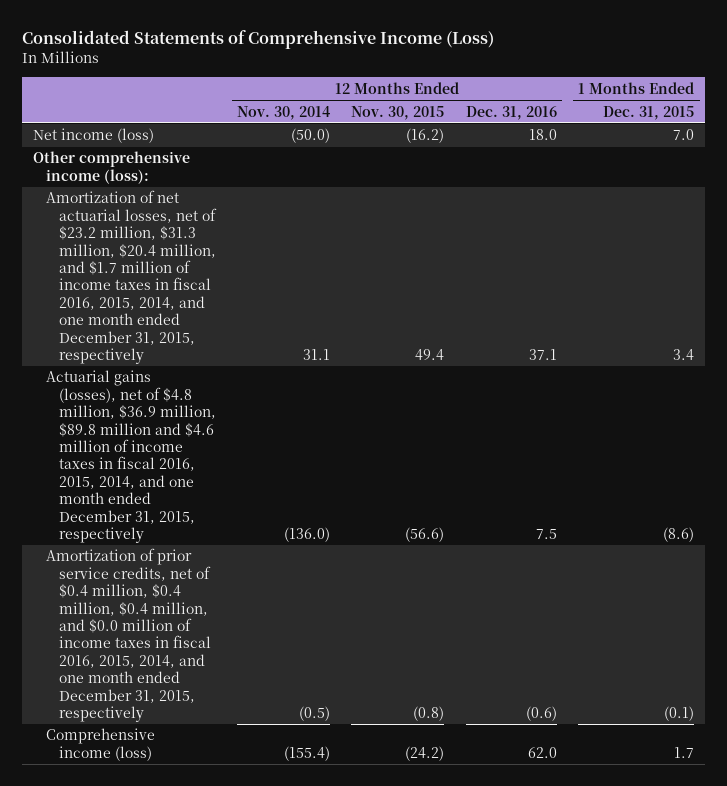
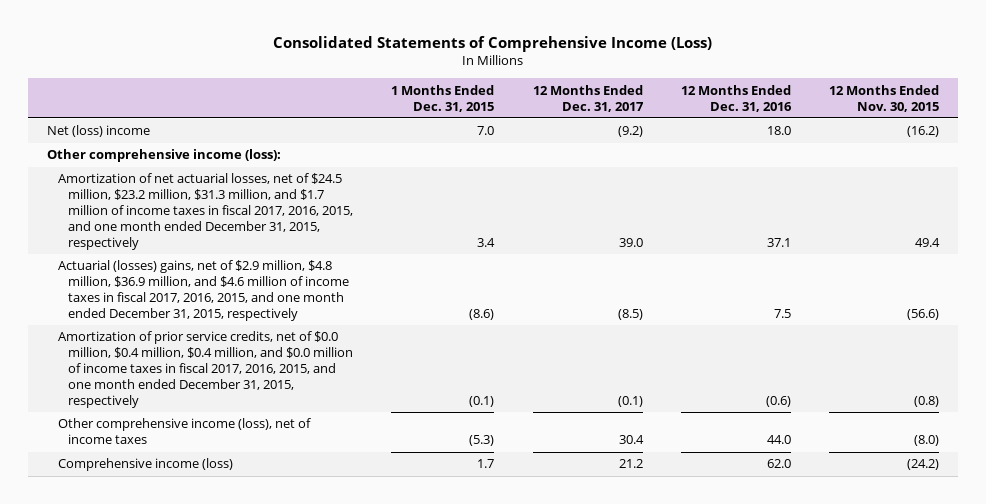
[237,105,331,120] Nov. 30, 2014 -> none
none -> [532,84,644,112] 12 Months Ended Dec. 31, 2017
[33,128,155,144] Net income (loss) -> [47,125,151,138] Net (loss) income
[45,190,217,365] Amortization of net actuarial losses, net of $23.2 million, $31.3 million, $20.4 million, and $1.7 million of income taxes in fiscal 2016, 2015, 2014, and one month ended December 31, 2015, respectively -> [57,173,354,251] Amortization of net actuarial losses, net of $24.5 million, $23.2 million, $31.3 million, and $1.7 million of income taxes in fiscal 2017, 2016, 2015, and one month ended December 31, 2015, respectively
[45,370,216,544] Actuarial gains (losses), net of $4.8 million, $36.9 million, $89.8 million and $4.6 million of income taxes in fiscal 2016, 2015, 2014, and one month ended December 31, 2015, respectively -> [57,260,350,322] Actuarial (losses) gains, net of $2.9 million, $4.8 million, $36.9 million, and $4.6 million of income taxes in fiscal 2017, 2016, 2015, and one month ended December 31, 2015, respectively
[45,548,211,723] Amortization of prior service credits, net of $0.4 million, $0.4 million, $0.4 million, and $0.0 million of income taxes in fiscal 2016, 2015, 2014, and one month ended December 31, 2015, respectively -> [57,331,354,409] Amortization of prior service credits, net of $0.0 million, $0.4 million, $0.4 million, and $0.0 million of income taxes in fiscal 2017, 2016, 2015, and one month ended December 31, 2015, respectively
none -> [57,418,311,445] Other comprehensive income (loss), net of income taxes

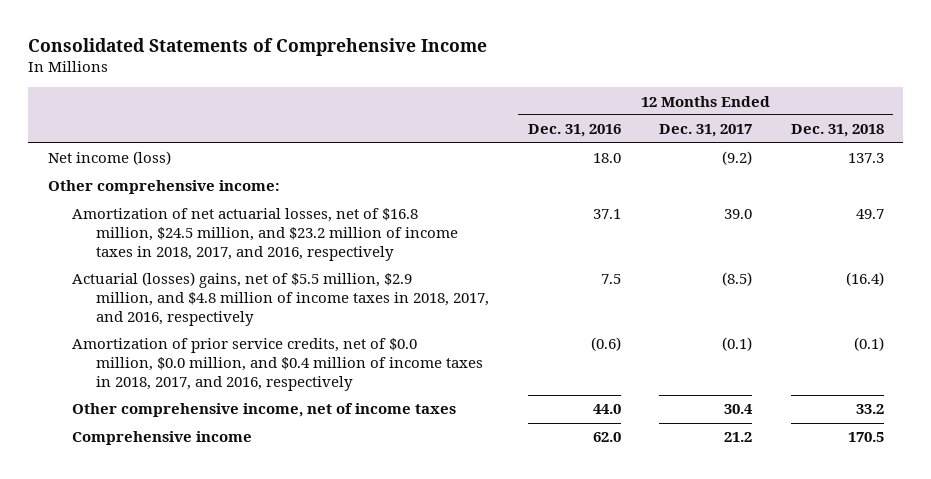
[273,36,713,53] Consolidated Statements of Comprehensive Income (Loss) -> [28,37,488,56] Consolidated Statements of Comprehensive Income
[391,84,495,112] 1 Months Ended Dec. 31, 2015 -> none
[828,84,939,112] 12 Months Ended Nov. 30, 2015 -> none
none -> [790,124,884,138] Dec. 31, 2018
[47,125,151,138] Net (loss) income -> [47,151,171,166] Net income (loss)
[47,149,282,163] Other comprehensive income (loss): -> [47,180,280,195] Other comprehensive income:
[57,173,354,251] Amortization of net actuarial losses, net of $24.5 million, $23.2 million, $31.3 million, and $1.7 million of income taxes in fiscal 2017, 2016, 2015, and one month ended December 31, 2015, respectively -> [71,208,458,261] Amortization of net actuarial losses, net of $16.8 million, $24.5 million, and $23.2 million of income taxes in 2018, 2017, and 2016, respectively
[57,260,350,322] Actuarial (losses) gains, net of $2.9 million, $4.8 million, $36.9 million, and $4.6 million of income taxes in fiscal 2017, 2016, 2015, and one month ended December 31, 2015, respectively -> [71,272,489,326] Actuarial (losses) gains, net of $5.5 million, $2.9 million, and $4.8 million of income taxes in 2018, 2017, and 2016, respectively
[57,331,354,409] Amortization of prior service credits, net of $0.0 million, $0.4 million, $0.4 million, and $0.0 million of income taxes in fiscal 2017, 2016, 2015, and one month ended December 31, 2015, respectively -> [71,338,483,391] Amortization of prior service credits, net of $0.0 million, $0.0 million, and $0.4 million of income taxes in 2018, 2017, and 2016, respectively
[57,418,311,445] Other comprehensive income (loss), net of income taxes -> [71,403,456,418] Other comprehensive income, net of income taxes
[57,458,233,472] Comprehensive income (loss) -> [71,431,252,446] Comprehensive income

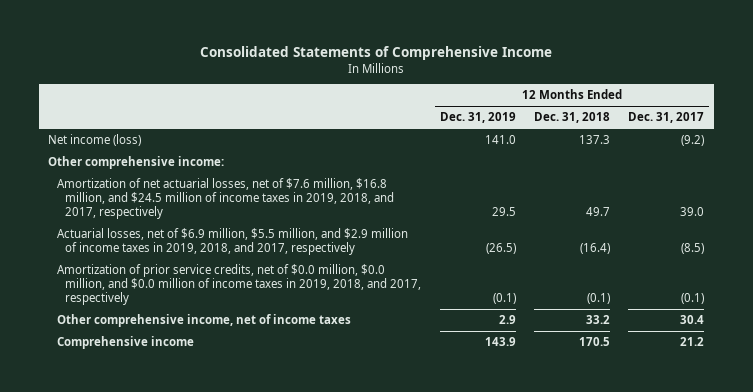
[527,124,621,138] Dec. 31, 2016 -> none
none -> [439,112,516,124] Dec. 31, 2019
[71,208,458,261] Amortization of net actuarial losses, net of $16.8 million, $24.5 million, and $23.2 million of income taxes in 2018, 2017, and 2016, respectively -> [56,178,395,219] Amortization of net actuarial losses, net of $7.6 million, $16.8 million, and $24.5 million of income taxes in 2019, 2018, and 2017, respectively
[71,272,489,326] Actuarial (losses) gains, net of $5.5 million, $2.9 million, and $4.8 million of income taxes in 2018, 2017, and 2016, respectively -> [56,228,408,256] Actuarial losses, net of $6.9 million, $5.5 million, and $2.9 million of income taxes in 2019, 2018, and 2017, respectively
[71,338,483,391] Amortization of prior service credits, net of $0.0 million, $0.0 million, and $0.4 million of income taxes in 2018, 2017, and 2016, respectively -> [56,264,422,305] Amortization of prior service credits, net of $0.0 million, $0.0 million, and $0.0 million of income taxes in 2019, 2018, and 2017, respectively

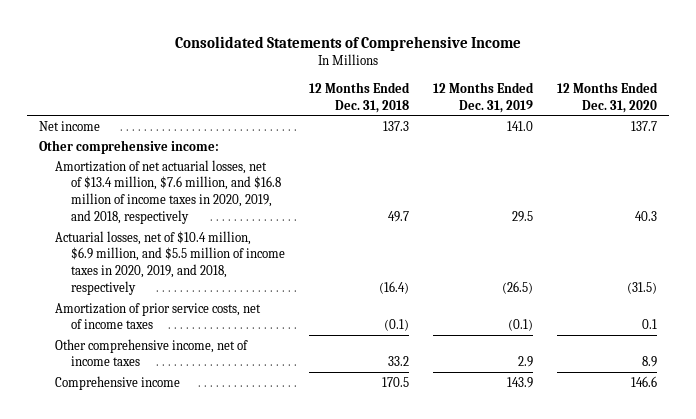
[628,112,705,124] Dec. 31, 2017 -> none
none -> [556,81,658,113] 12 Months Ended Dec. 31, 2020
[48,134,142,147] Net income (loss) -> [39,120,101,131] Net income
[56,178,395,219] Amortization of net actuarial losses, net of $7.6 million, $16.8 million, and $24.5 million of income taxes in 2019, 2018, and 2017, respectively -> [54,159,281,225] Amortization of net actuarial losses, net of $13.4 million, $7.6 million, and $16.8 million of income taxes in 2020, 2019, and 2018, respectively
[56,228,408,256] Actuarial losses, net of $6.9 million, $5.5 million, and $2.9 million of income taxes in 2019, 2018, and 2017, respectively -> [54,230,285,296] Actuarial losses, net of $10.4 million, $6.9 million, and $5.5 million of income taxes in 2020, 2019, and 2018, respectively
[56,264,422,305] Amortization of prior service credits, net of $0.0 million, $0.0 million, and $0.0 million of income taxes in 2019, 2018, and 2017, respectively -> [54,302,261,330] Amortization of prior service costs, net of income taxes

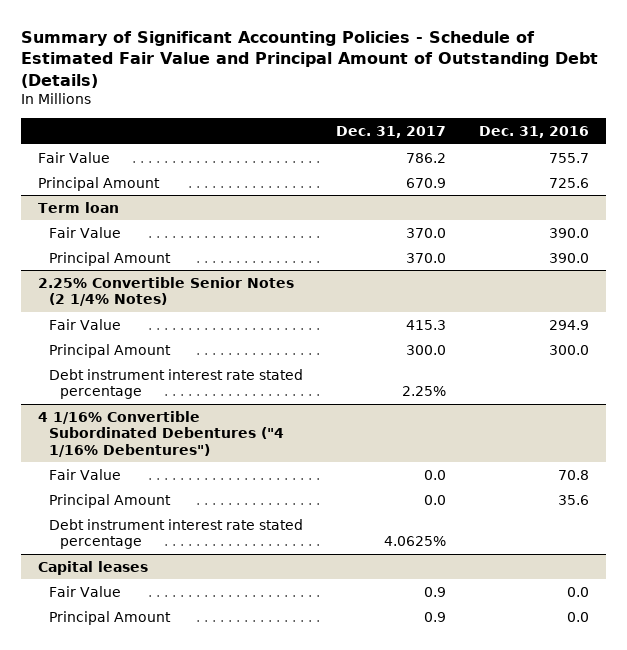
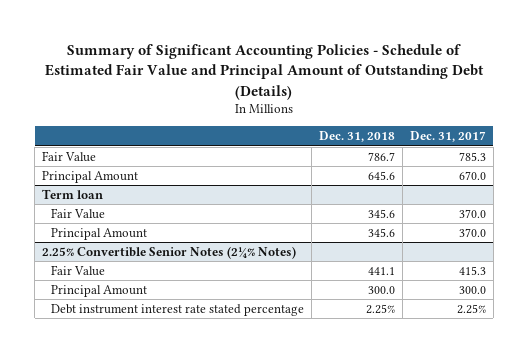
[479,125,590,138] Dec. 31, 2016 -> none
none -> [319,131,396,143] Dec. 31, 2018
[406,152,447,163] 786.2 -> [458,151,486,161] 785.3
[406,177,447,188] 670.9 -> [458,170,486,180] 670.0
[37,276,294,307] 2.25% Convertible Senior Notes (2 1/4% Notes) -> [42,245,297,259] 2.25% Convertible Senior Notes (2¼% Notes)
[37,410,285,457] 4 1/16% Convertible Subordinated Debentures ("4 1/16% Debentures") -> none
[49,468,122,480] Fair Value -> none
[49,493,172,508] Principal Amount -> none
[49,518,304,550] Debt instrument interest rate stated percentage -> none
[37,560,148,575] Capital leases -> none
[49,585,122,597] Fair Value -> none
[49,610,172,625] Principal Amount -> none

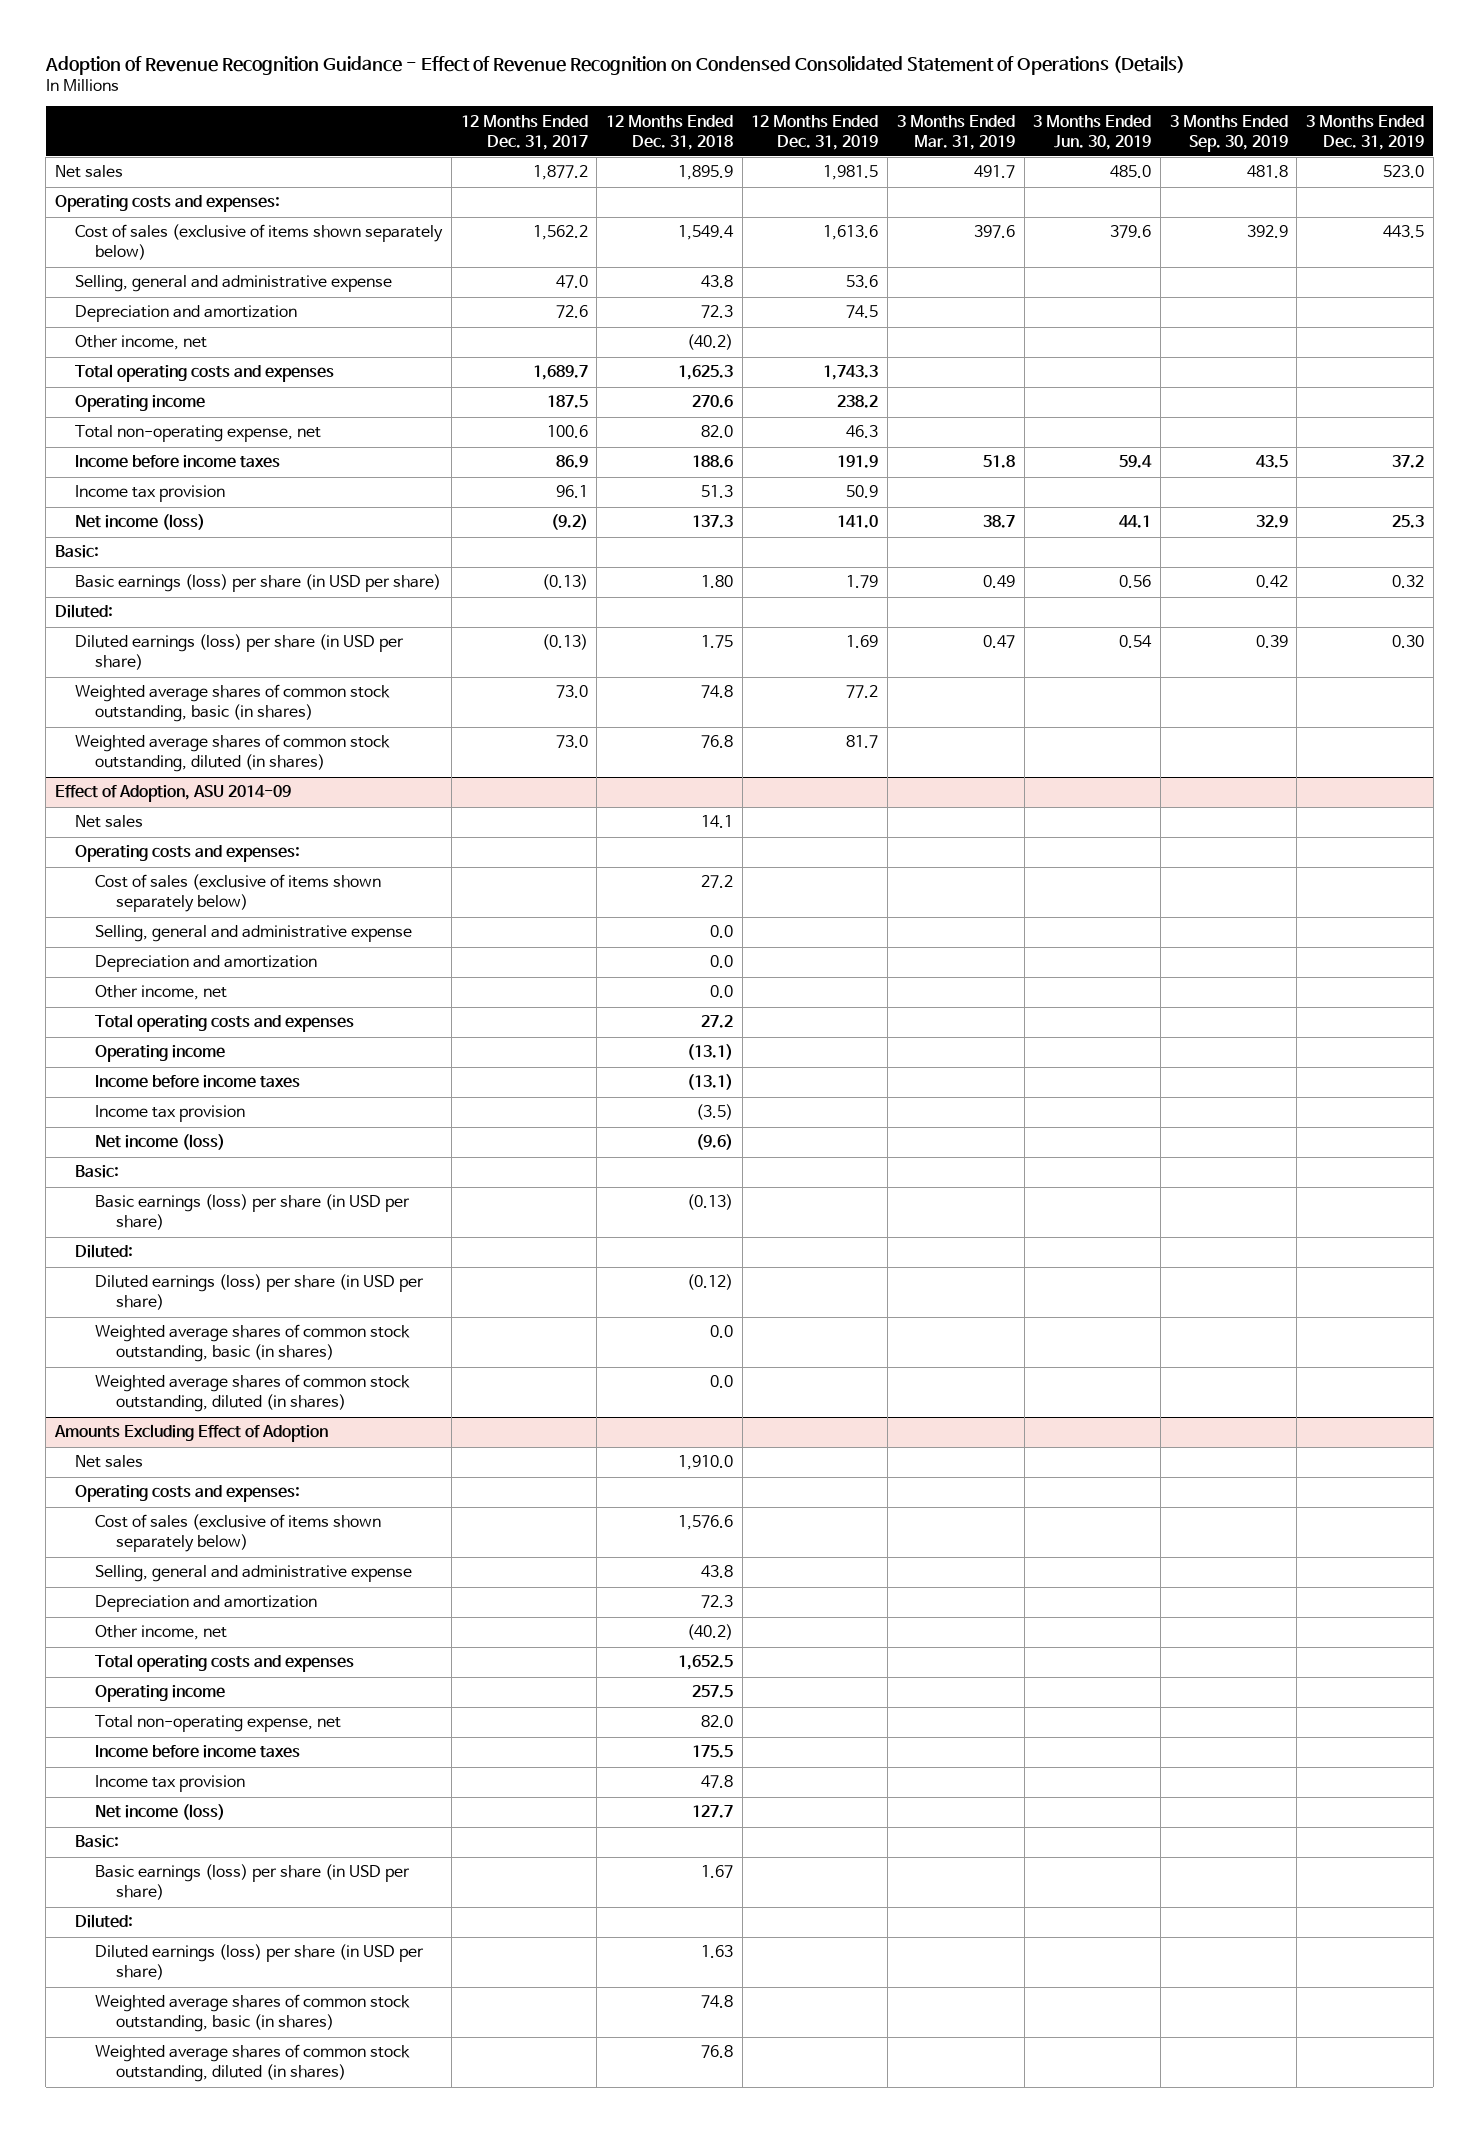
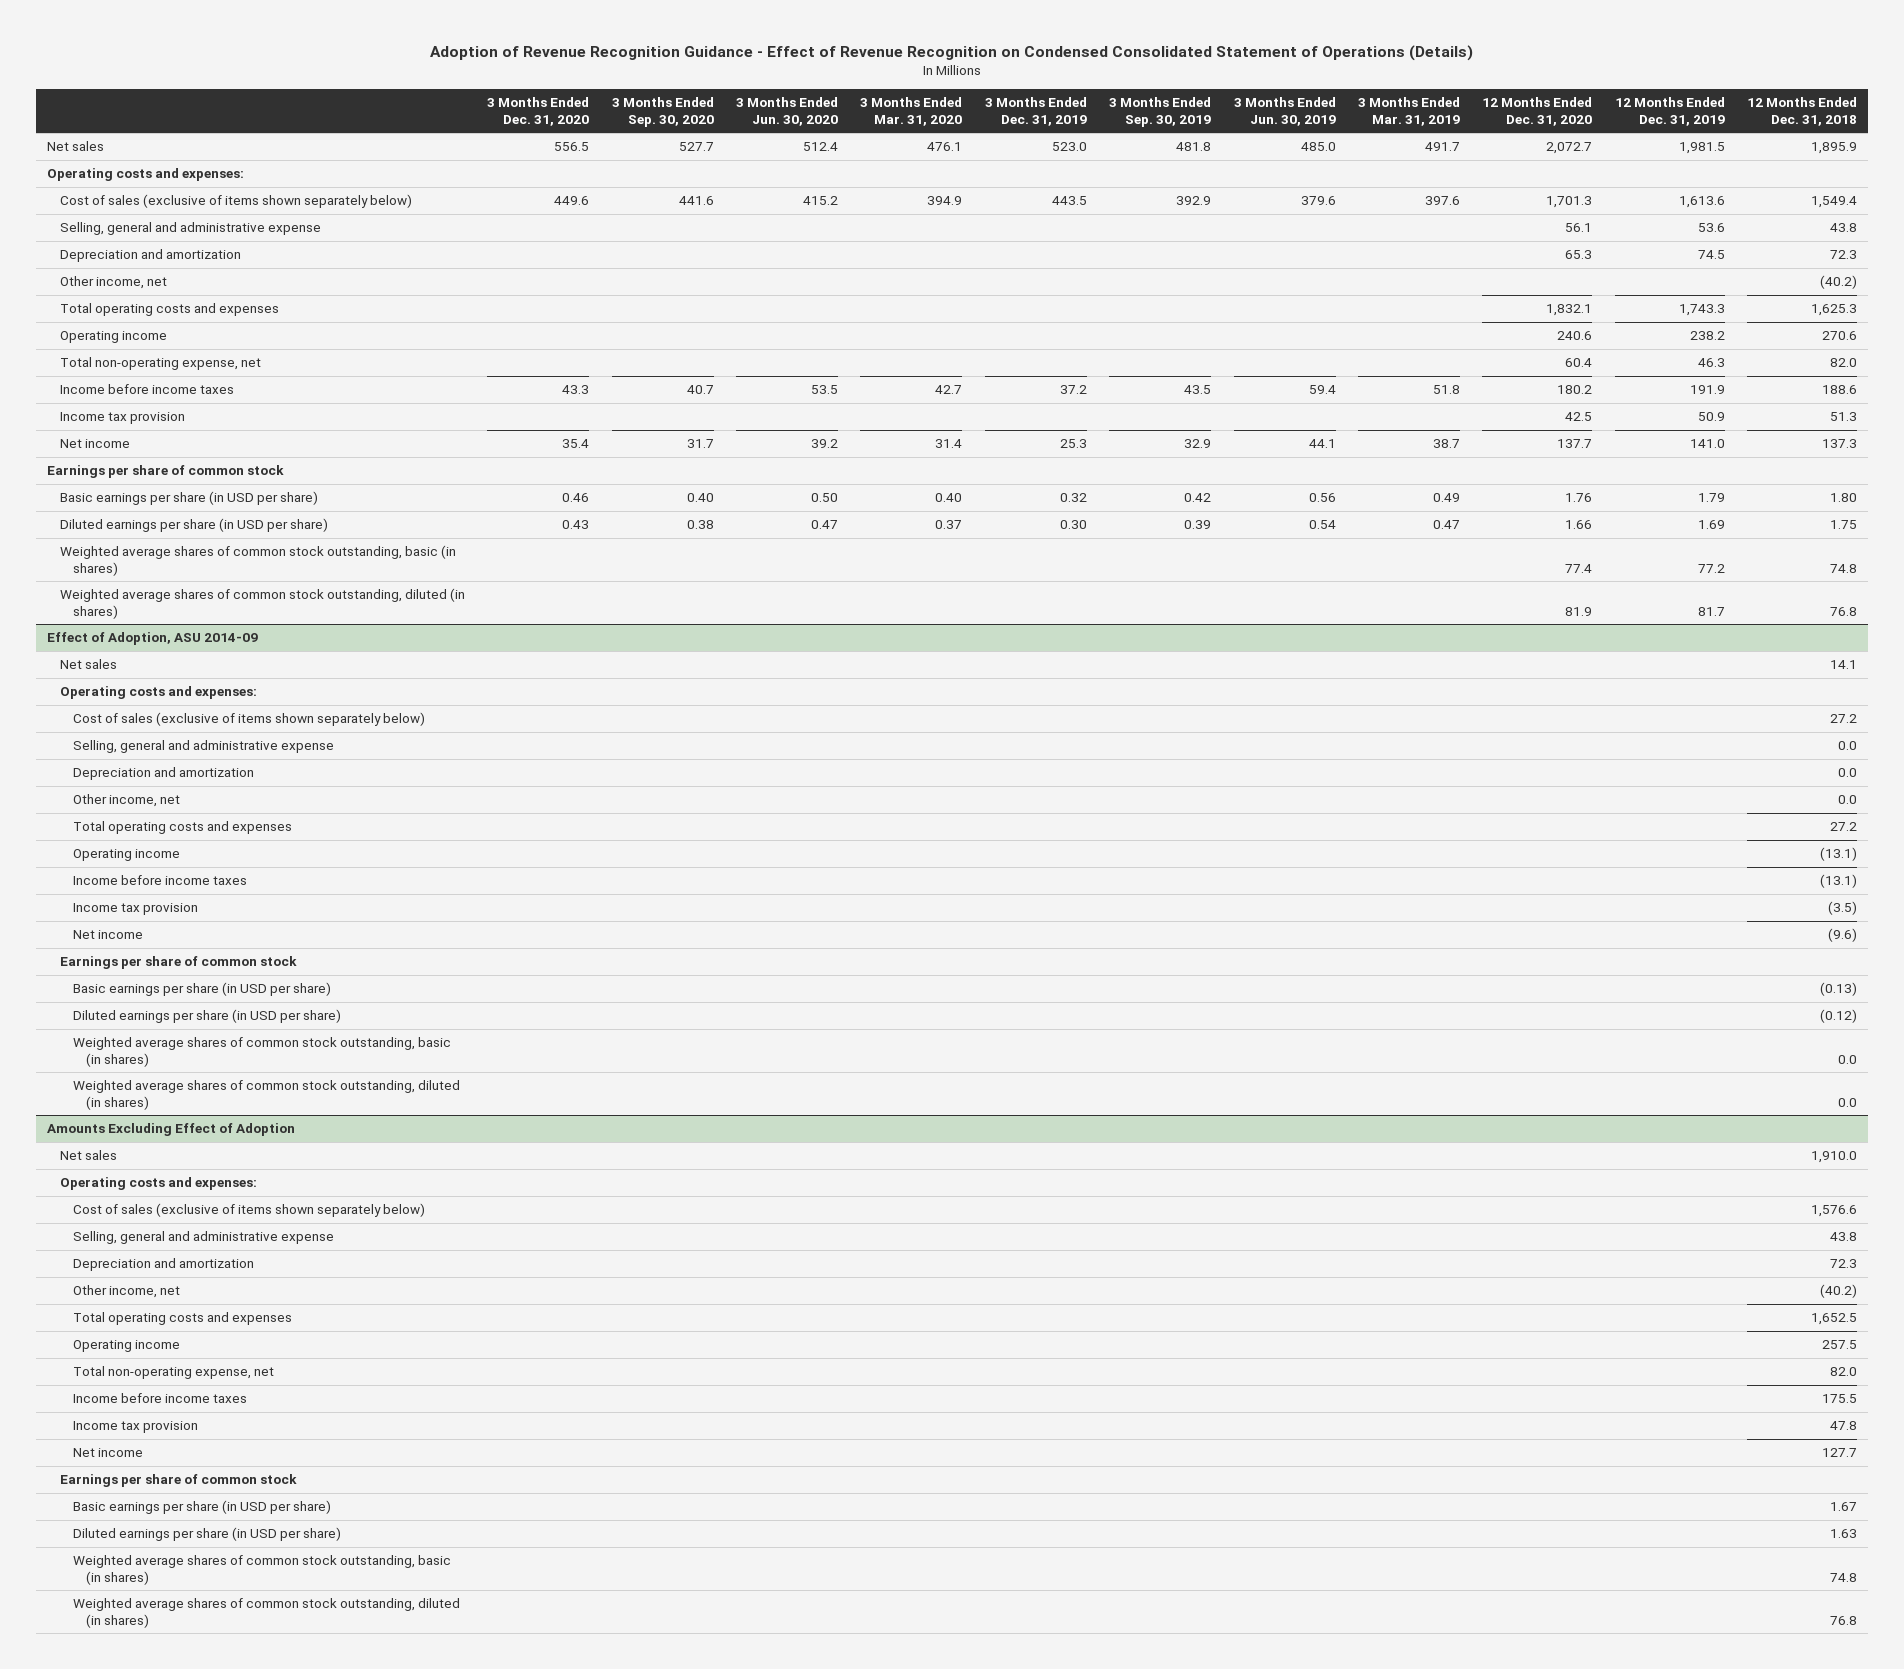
[460,114,588,150] 12 Months Ended Dec. 31, 2017 -> none
none -> [487,97,590,126] 3 Months Ended Dec. 31, 2020
none -> [611,97,714,127] 3 Months Ended Sep. 30, 2020
none -> [736,97,839,126] 3 Months Ended Jun. 30, 2020
none -> [860,97,963,126] 3 Months Ended Mar. 31, 2020
none -> [1482,97,1593,126] 12 Months Ended Dec. 31, 2020
[54,545,99,559] Basic: -> none
[54,604,113,619] Diluted: -> none
[75,514,206,531] Net income (loss) -> [60,439,131,449] Net income
none -> [47,465,285,479] Earnings per share of common stock
[75,574,442,593] Basic earnings (loss) per share (in USD per share) -> [60,491,319,506] Basic earnings per share (in USD per share)
[75,634,405,671] Diluted earnings (loss) per share (in USD per share) -> [60,518,329,533] Diluted earnings per share (in USD per share)
[75,1165,120,1179] Basic: -> none
[75,1244,134,1259] Diluted: -> none
[95,1134,226,1151] Net income (loss) -> [72,930,143,940] Net income
none -> [60,956,298,970] Earnings per share of common stock
[95,1194,411,1231] Basic earnings (loss) per share (in USD per share) -> [72,982,331,997] Basic earnings per share (in USD per share)
[95,1274,425,1311] Diluted earnings (loss) per share (in USD per share) -> [72,1009,341,1024] Diluted earnings per share (in USD per share)
[75,1835,120,1849] Basic: -> none
[75,1914,134,1929] Diluted: -> none
[95,1804,226,1821] Net income (loss) -> [72,1448,143,1458] Net income
none -> [60,1474,298,1488] Earnings per share of common stock
[95,1864,411,1901] Basic earnings (loss) per share (in USD per share) -> [72,1500,331,1515] Basic earnings per share (in USD per share)
[95,1944,425,1981] Diluted earnings (loss) per share (in USD per share) -> [72,1527,341,1542] Diluted earnings per share (in USD per share)

